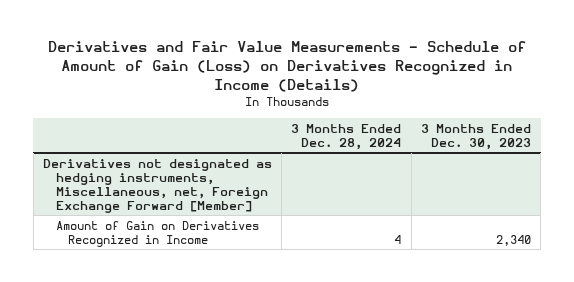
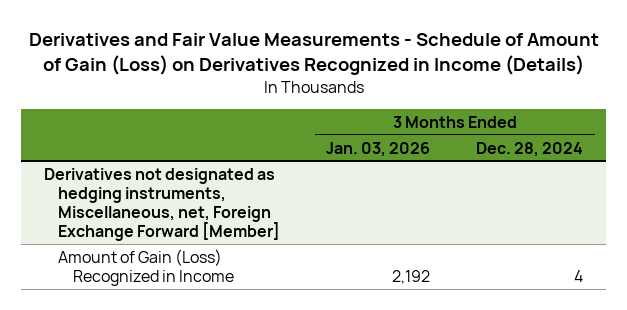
[420,123,531,150] 3 Months Ended Dec. 30, 2023 -> none
none -> [326,141,431,157] Jan. 03, 2026
[55,220,259,247] Amount of Gain on Derivatives Recognized in Income -> [58,248,235,286] Amount of Gain (Loss) Recognized in Income

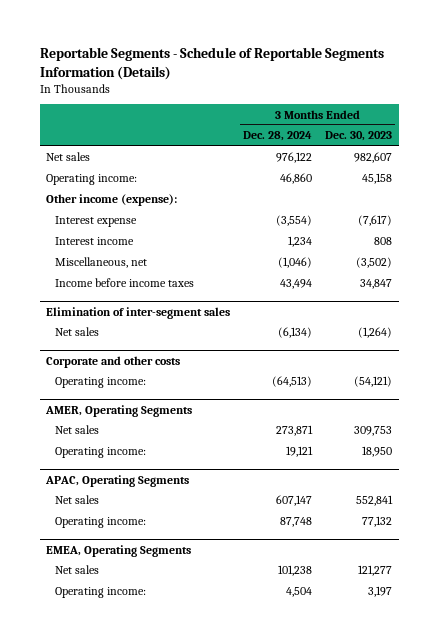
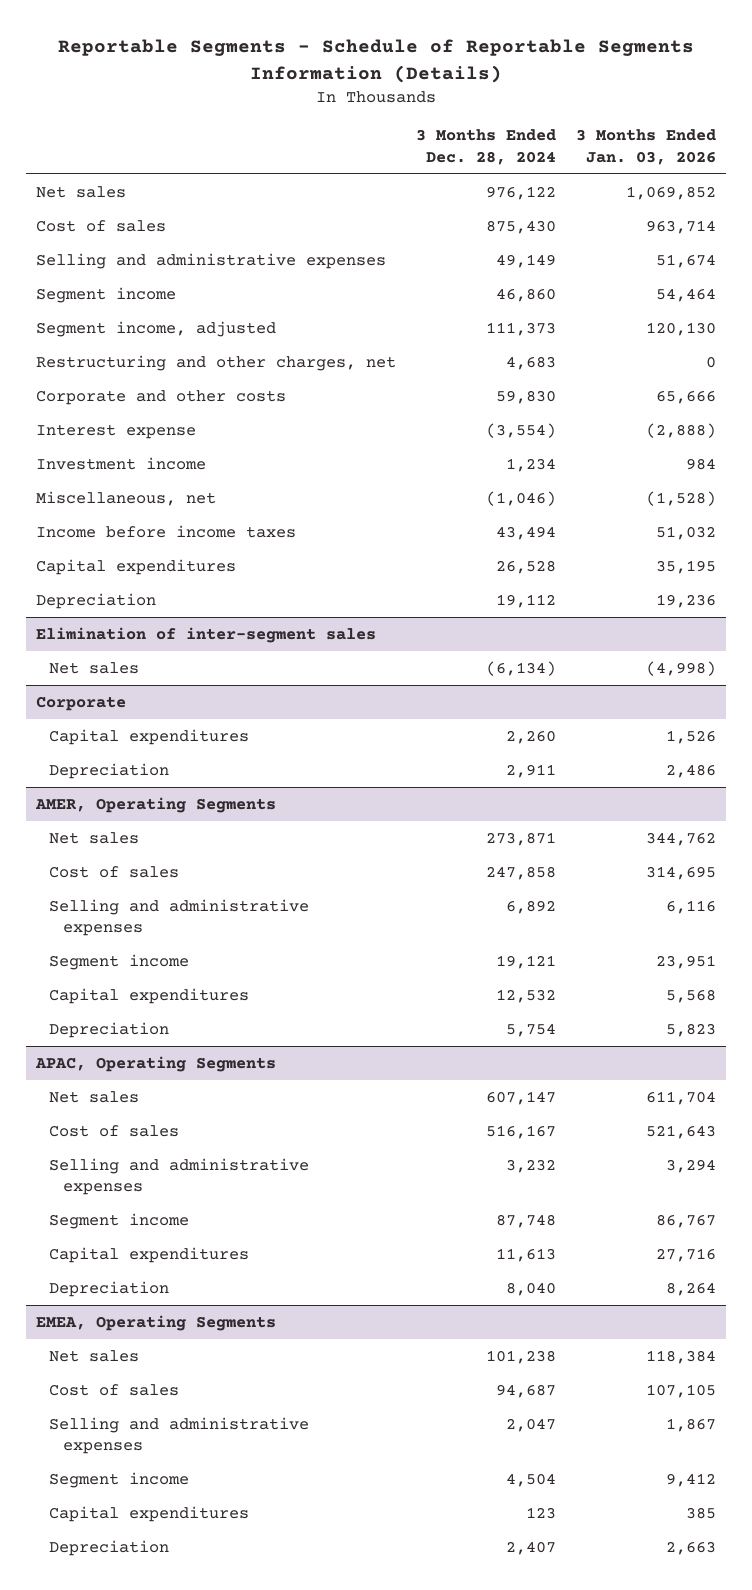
[325,131,393,142] Dec. 30, 2023 -> none
none -> [575,129,716,165] 3 Months Ended Jan. 03, 2026
[46,194,178,207] Other income (expense): -> none
none -> [35,219,166,232] Cost of sales
none -> [35,252,386,269] Selling and administrative expenses
[46,174,138,186] Operating income: -> [35,286,176,303] Segment income
none -> [35,320,276,337] Segment income, adjusted
none -> [35,354,396,371] Restructuring and other charges, net
none -> [35,389,286,405] Corporate and other costs
[55,237,135,246] Interest income -> [35,456,206,470] Investment income
none -> [35,558,236,575] Capital expenditures
none -> [35,592,156,609] Depreciation
[55,377,147,389] Operating income: -> none
[46,355,181,368] Corporate and other costs -> [35,695,126,711] Corporate
none -> [49,728,250,745] Capital expenditures
none -> [49,762,170,779] Depreciation
none -> [49,865,180,878] Cost of sales
none -> [49,898,310,937] Selling and administrative expenses
[55,447,147,459] Operating income: -> [49,953,190,970] Segment income
none -> [49,987,250,1004] Capital expenditures
none -> [49,1021,170,1038] Depreciation
none -> [49,1124,180,1137] Cost of sales
none -> [49,1157,310,1196] Selling and administrative expenses
[55,517,147,529] Operating income: -> [49,1212,190,1229] Segment income
none -> [49,1246,250,1263] Capital expenditures
none -> [49,1280,170,1297] Depreciation
none -> [49,1383,180,1396] Cost of sales
none -> [49,1416,310,1455] Selling and administrative expenses
[55,587,147,599] Operating income: -> [49,1471,190,1488] Segment income
none -> [49,1505,250,1522] Capital expenditures
none -> [49,1539,170,1556] Depreciation

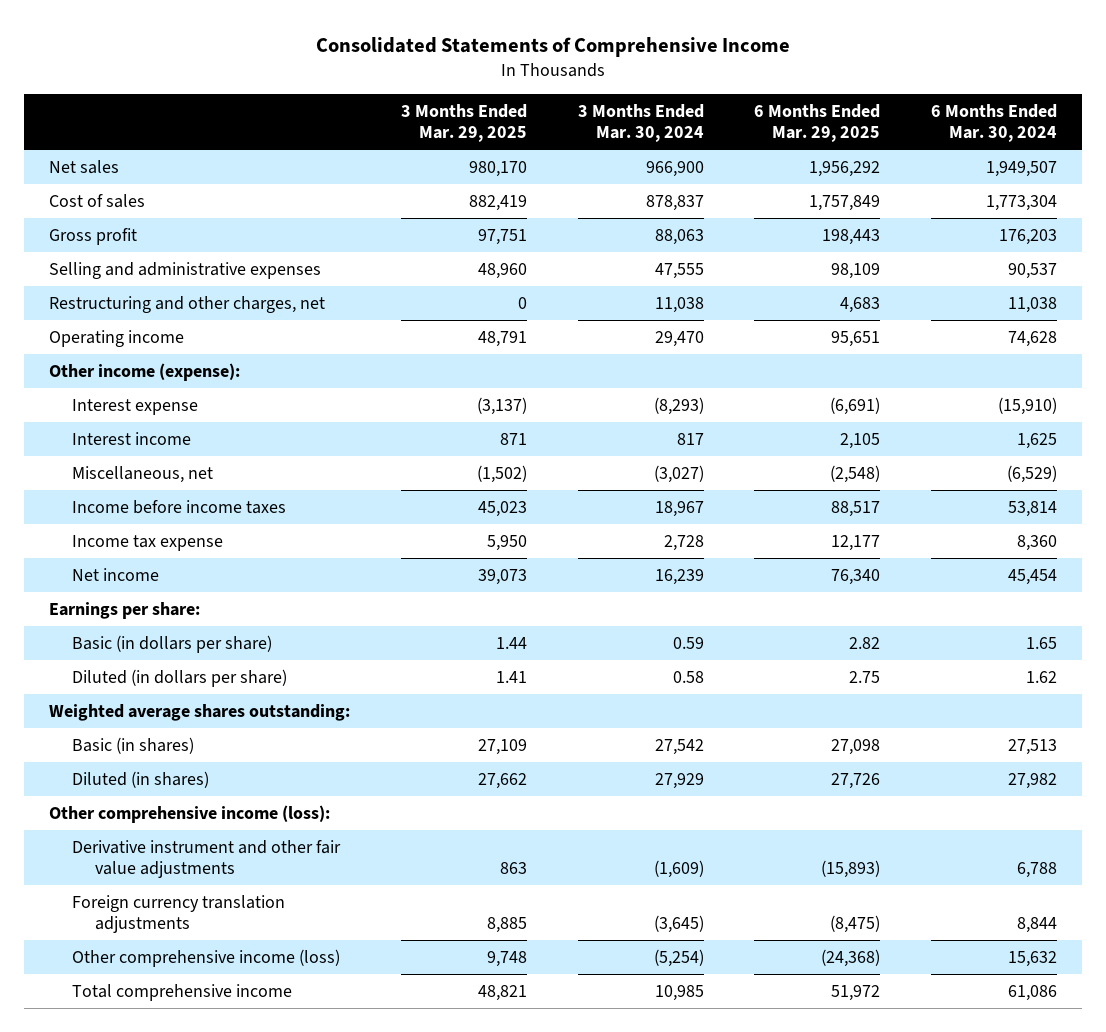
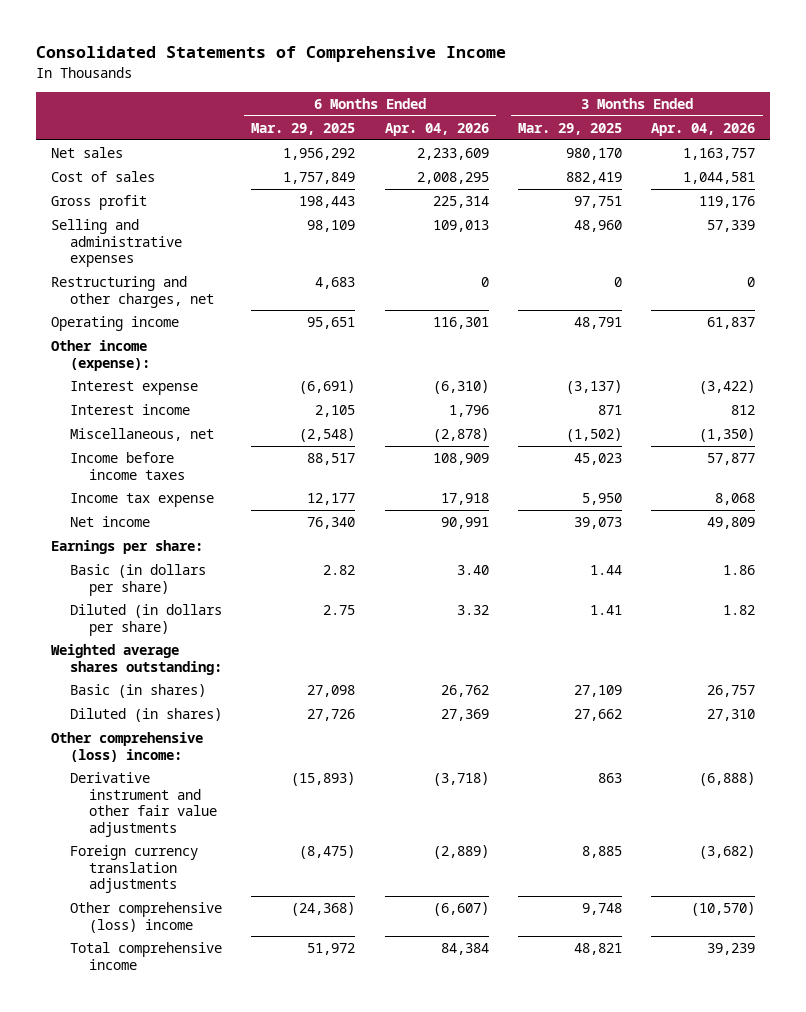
[577,104,704,143] 3 Months Ended Mar. 30, 2024 -> none
[930,104,1057,143] 6 Months Ended Mar. 30, 2024 -> none
none -> [384,122,489,136] Apr. 04, 2026
none -> [651,122,756,136] Apr. 04, 2026
[49,804,331,823] Other comprehensive income (loss): -> [50,732,203,762] Other comprehensive (loss) income:
[72,948,341,967] Other comprehensive income (loss) -> [69,902,222,933] Other comprehensive (loss) income

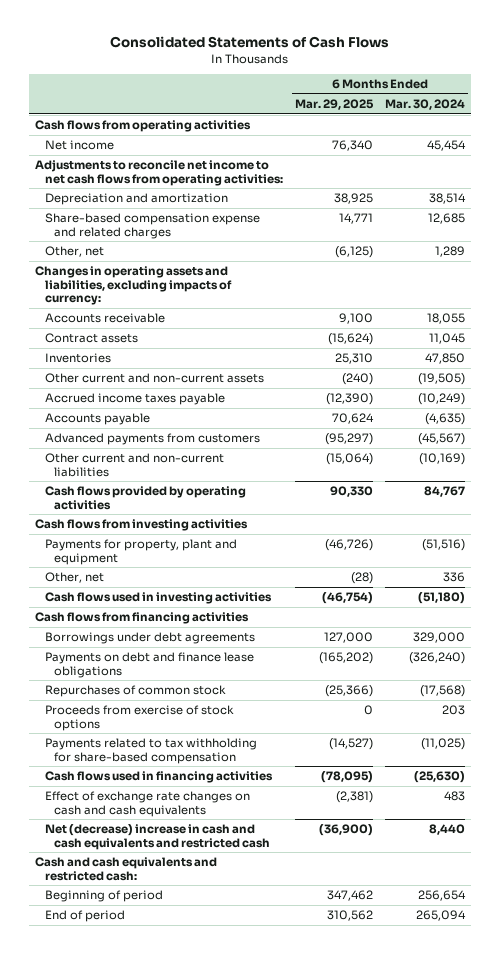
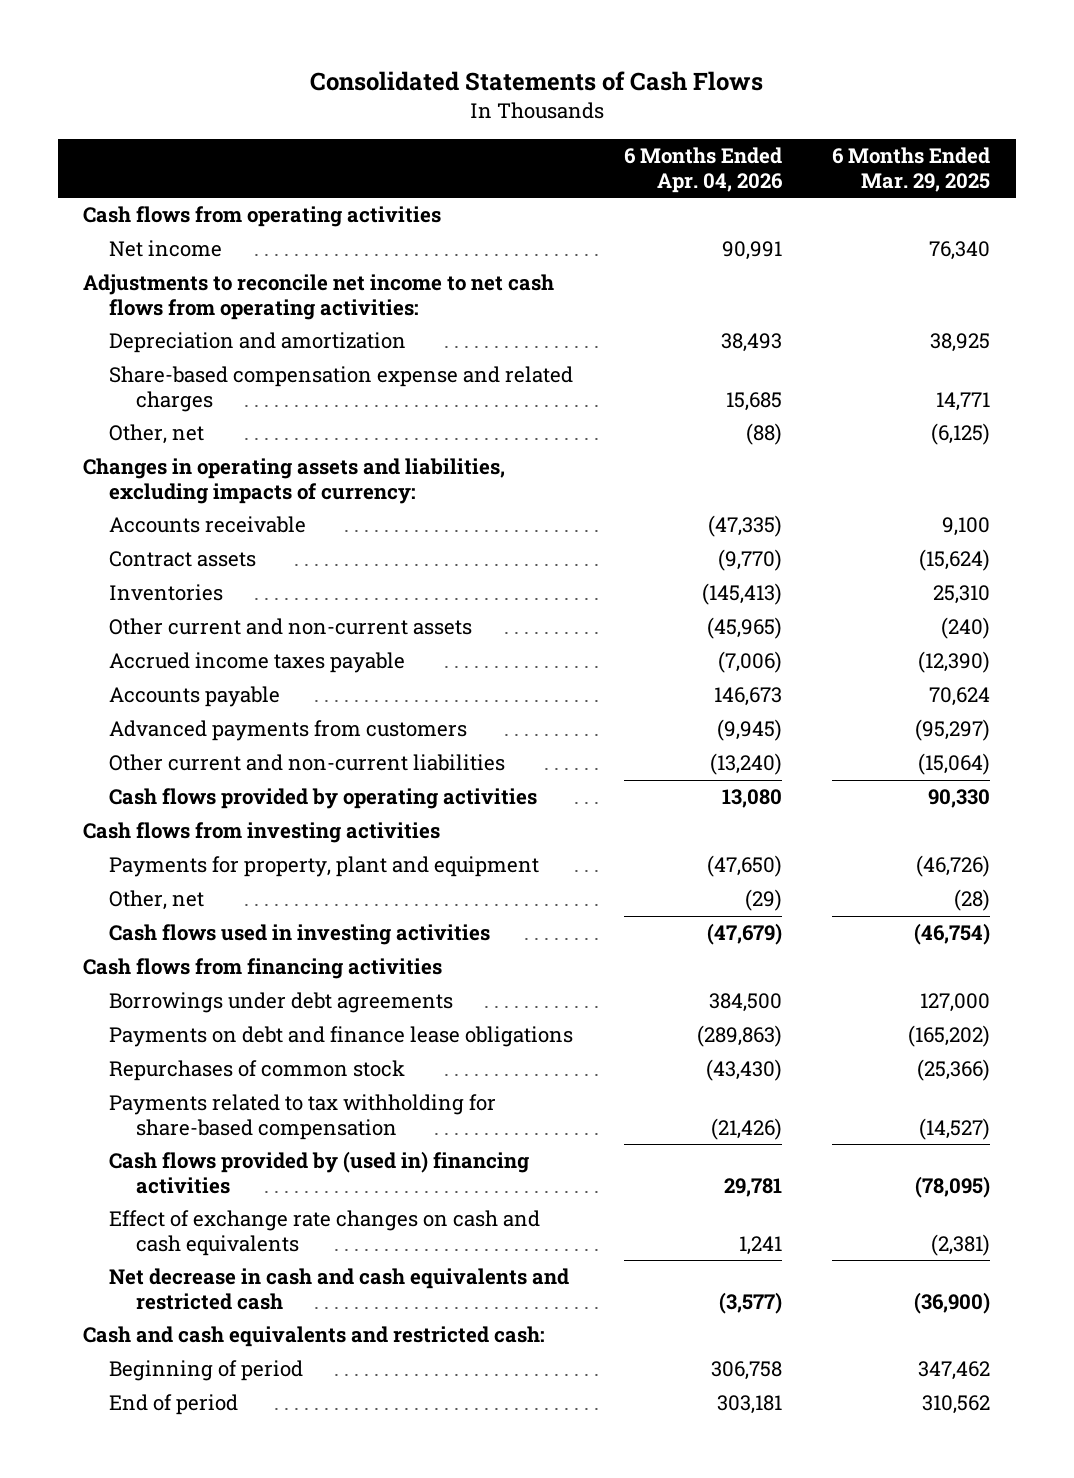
[385,98,466,110] Mar. 30, 2024 -> none
none -> [623,146,783,193] 6 Months Ended Apr. 04, 2026
[44,705,234,731] Proceeds from exercise of stock options -> none
[44,771,273,784] Cash flows used in financing activities -> [109,1151,530,1195] Cash flows provided by (used in) financing activities
[44,824,270,850] Net (decrease) increase in cash and cash equivalents and restricted cash -> [109,1268,570,1311] Net decrease in cash and cash equivalents and restricted cash

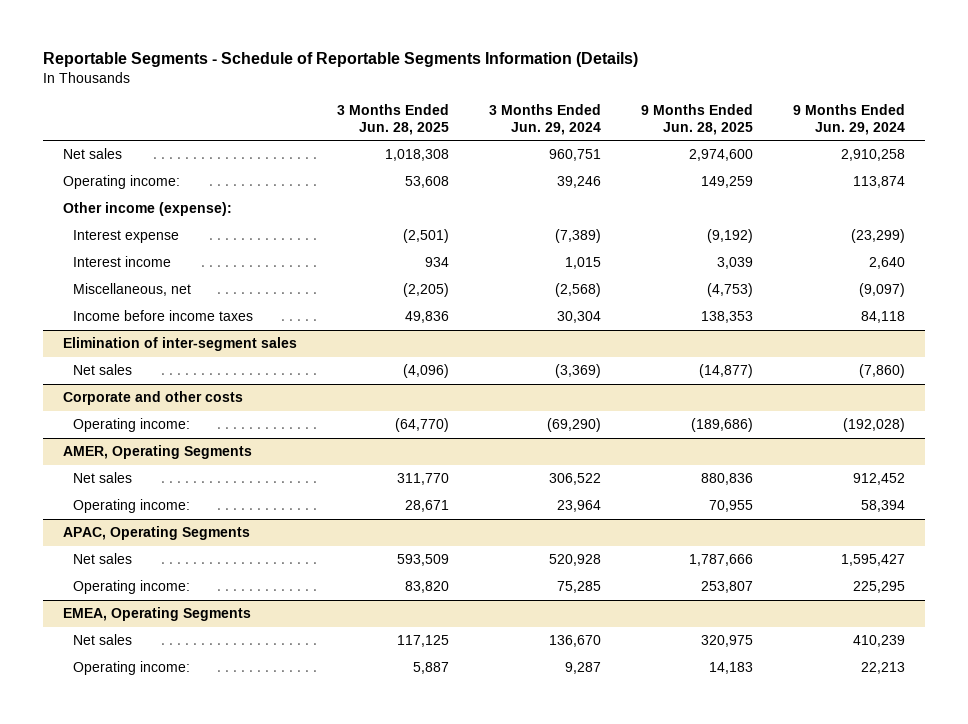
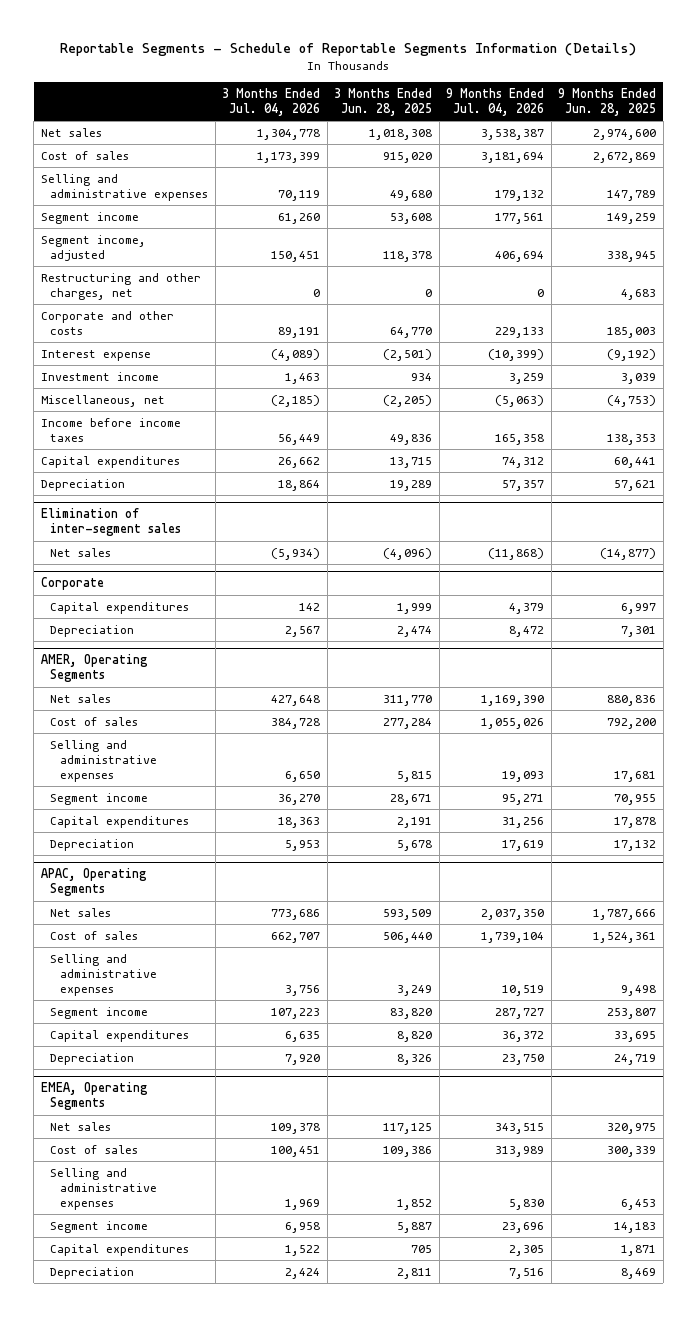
[489,104,602,135] 3 Months Ended Jun. 29, 2024 -> none
[793,104,906,135] 9 Months Ended Jun. 29, 2024 -> none
none -> [222,87,321,116] 3 Months Ended Jul. 04, 2026
none -> [446,87,545,116] 9 Months Ended Jul. 04, 2026
[62,202,232,217] Other income (expense): -> none
none -> [40,150,129,160] Cost of sales
none -> [40,173,209,201] Selling and administrative expenses
[62,175,180,190] Operating income: -> [40,211,139,224] Segment income
none -> [40,234,146,261] Segment income, adjusted
none -> [40,272,201,300] Restructuring and other charges, net
none -> [40,310,174,335] Corporate and other costs
[73,256,172,268] Interest income -> [40,371,159,381] Investment income
none -> [40,455,180,468] Capital expenditures
none -> [40,478,125,491] Depreciation
[73,418,191,433] Operating income: -> none
[62,391,243,406] Corporate and other costs -> [40,577,104,591] Corporate
none -> [50,601,190,614] Capital expenditures
none -> [50,624,135,637] Depreciation
none -> [50,716,139,726] Cost of sales
none -> [50,739,158,782] Selling and administrative expenses
[73,499,191,514] Operating income: -> [50,792,149,805] Segment income
none -> [50,815,190,828] Capital expenditures
none -> [50,838,135,851] Depreciation
none -> [50,930,139,940] Cost of sales
none -> [50,953,158,996] Selling and administrative expenses
[73,580,191,595] Operating income: -> [50,1006,149,1019] Segment income
none -> [50,1029,190,1042] Capital expenditures
none -> [50,1052,135,1065] Depreciation
none -> [50,1144,139,1154] Cost of sales
none -> [50,1167,158,1210] Selling and administrative expenses
[73,661,191,676] Operating income: -> [50,1220,149,1233] Segment income
none -> [50,1243,190,1256] Capital expenditures
none -> [50,1266,135,1279] Depreciation

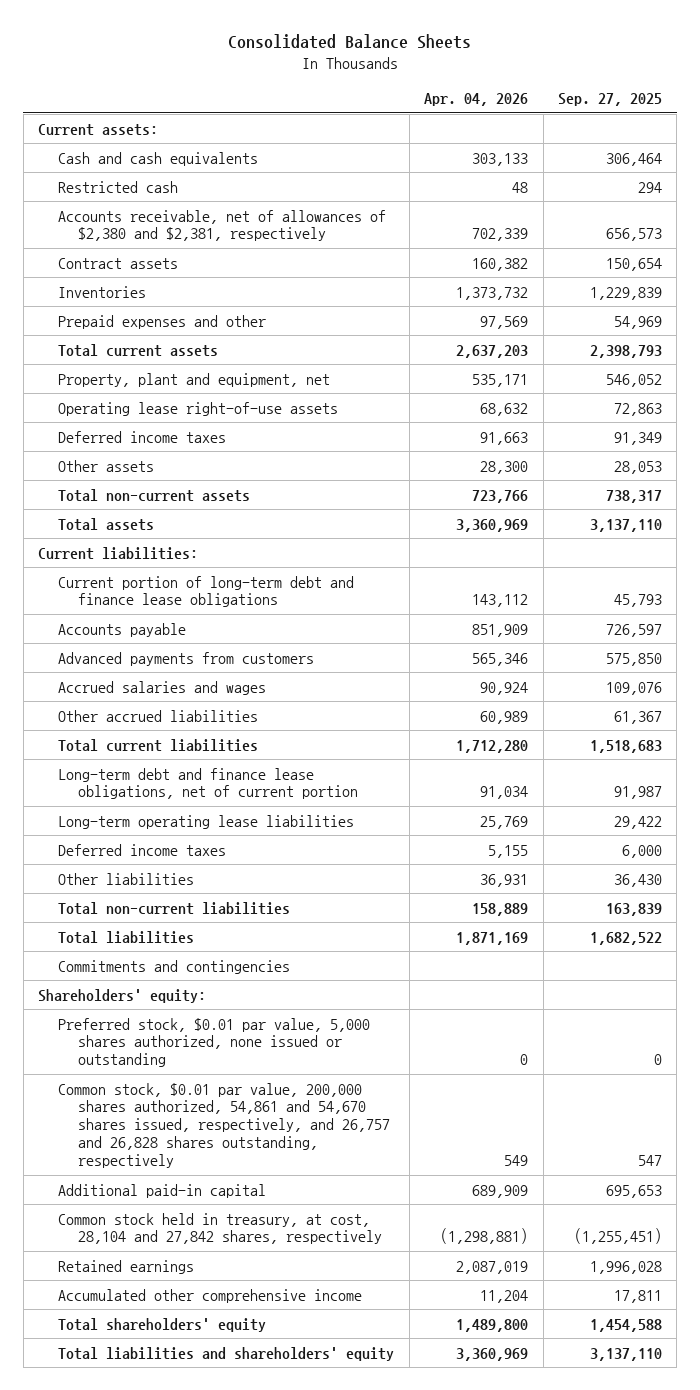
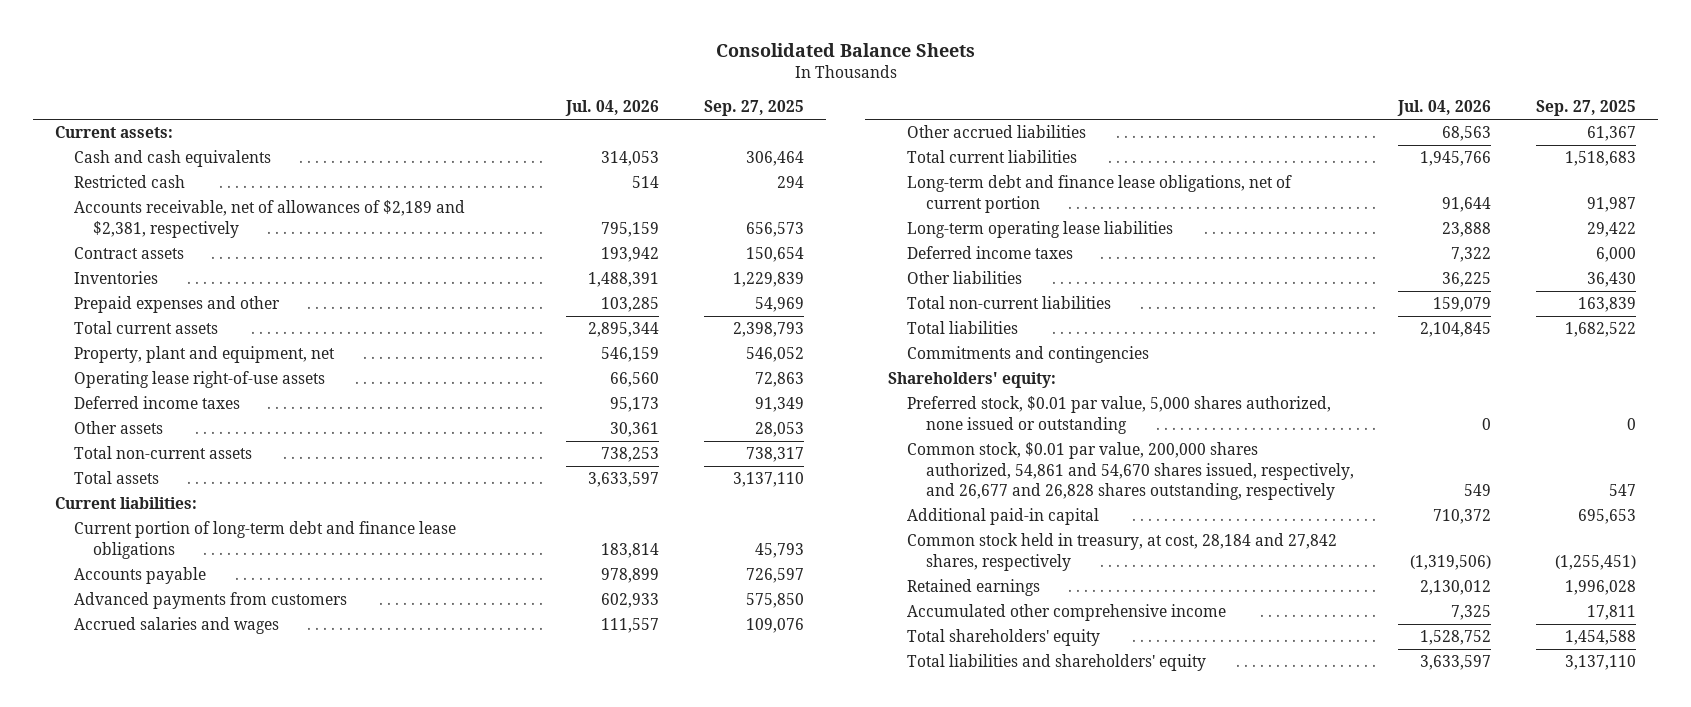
[424,92,529,106] Apr. 04, 2026 -> none
none -> [564,100,659,117] Jul. 04, 2026
[58,209,387,242] Accounts receivable, net of allowances of $2,380 and $2,381, respectively -> [74,200,466,238] Accounts receivable, net of allowances of $2,189 and $2,381, respectively
[58,1082,391,1169] Common stock, $0.01 par value, 200,000 shares authorized, 54,861 and 54,670 shares issued, respectively, and 26,757 and 26,828 shares outstanding, respectively -> [906,442,1354,500] Common stock, $0.01 par value, 200,000 shares authorized, 54,861 and 54,670 shares issued, respectively, and 26,677 and 26,828 shares outstanding, respectively
[58,1212,383,1245] Common stock held in treasury, at cost, 28,104 and 27,842 shares, respectively -> [906,533,1337,571] Common stock held in treasury, at cost, 28,184 and 27,842 shares, respectively

